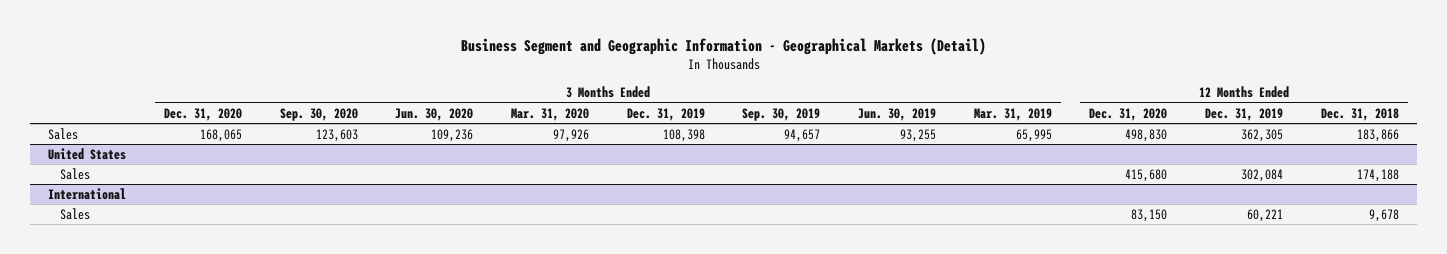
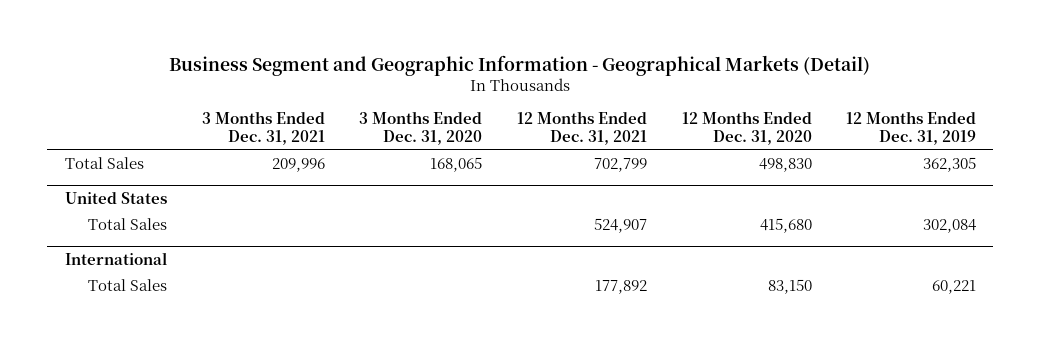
[279,107,358,121] Sep. 30, 2020 -> none
[395,107,474,121] Jun. 30, 2020 -> none
[511,107,590,121] Mar. 31, 2020 -> none
[626,107,705,121] Dec. 31, 2019 -> none
[742,107,821,121] Sep. 30, 2019 -> none
[858,107,937,121] Jun. 30, 2019 -> none
[973,107,1052,121] Mar. 31, 2019 -> none
[1320,107,1399,121] Dec. 31, 2018 -> none
none -> [201,111,325,146] 3 Months Ended Dec. 31, 2021
none -> [516,111,647,146] 12 Months Ended Dec. 31, 2021
[48,127,79,140] Sales -> [64,157,144,170] Total Sales
[59,167,90,180] Sales -> [88,218,168,231] Total Sales
[59,207,90,220] Sales -> [88,279,168,292] Total Sales

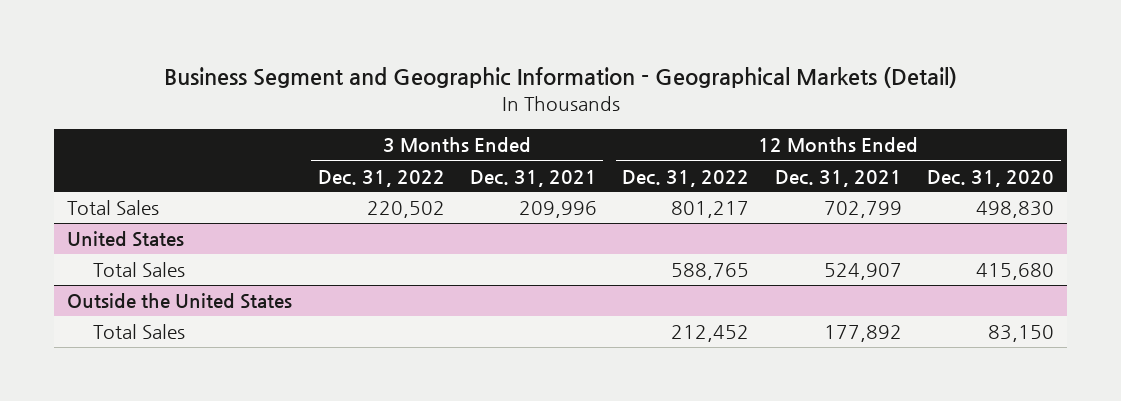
[359,111,483,146] 3 Months Ended Dec. 31, 2020 -> none
[846,111,977,146] 12 Months Ended Dec. 31, 2019 -> none
none -> [317,169,445,187] Dec. 31, 2022
none -> [622,169,750,187] Dec. 31, 2022
[64,252,167,266] International -> [67,293,293,310] Outside the United States

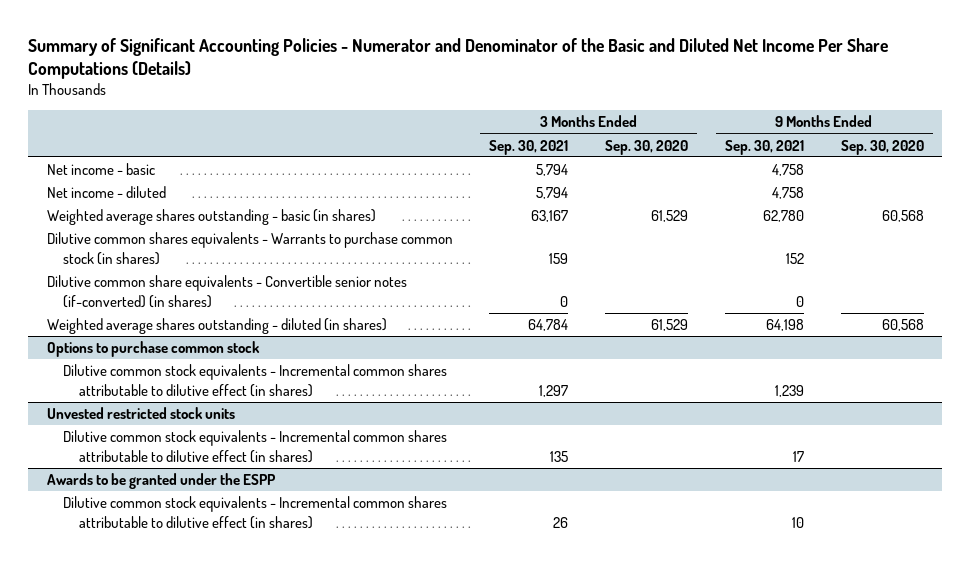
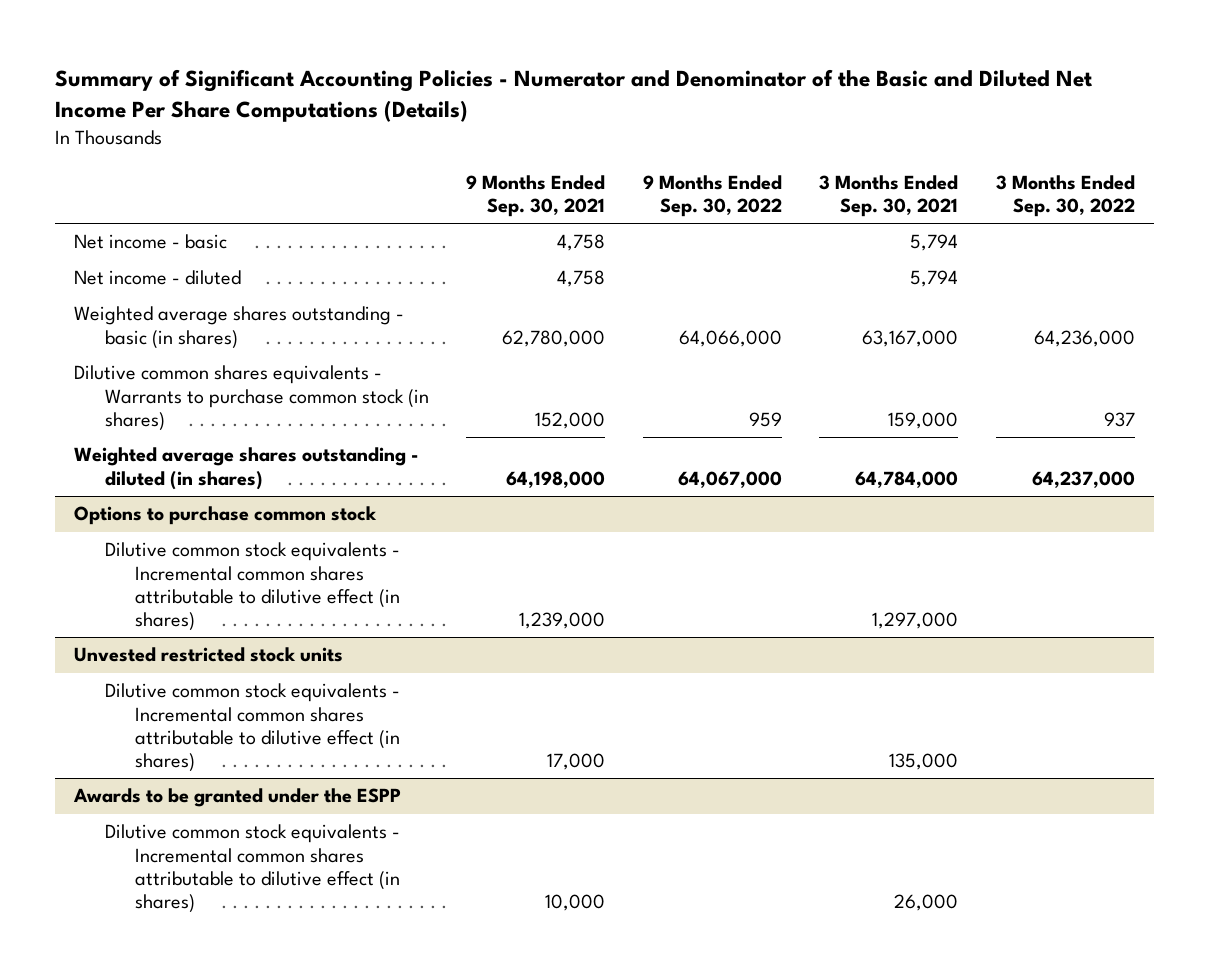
[605,139,689,155] Sep. 30, 2020 -> none
[840,139,924,155] Sep. 30, 2020 -> none
none -> [642,174,782,217] 9 Months Ended Sep. 30, 2022
none -> [996,174,1136,217] 3 Months Ended Sep. 30, 2022
[46,275,407,308] Dilutive common share equivalents - Convertible senior notes (if-converted) (in shares) -> none
[531,210,569,223] 63,167 -> [862,329,959,347] 63,167,000
[762,210,804,223] 62,780 -> [502,329,606,347] 62,780,000
[549,252,569,264] 159 -> [888,411,959,429] 159,000
[785,252,804,264] 152 -> [535,411,606,429] 152,000
[528,319,569,332] 64,784 -> [855,470,959,488] 64,784,000
[765,319,804,332] 64,198 -> [506,470,606,488] 64,198,000
[539,384,569,397] 1,297 -> [872,612,959,630] 1,297,000
[774,384,804,397] 1,239 -> [519,612,606,630] 1,239,000
[550,450,569,462] 135 -> [889,753,959,771] 135,000
[792,450,804,462] 17 -> [547,753,606,771] 17,000
[553,516,569,528] 26 -> [894,894,959,912] 26,000
[791,516,804,528] 10 -> [545,894,606,912] 10,000

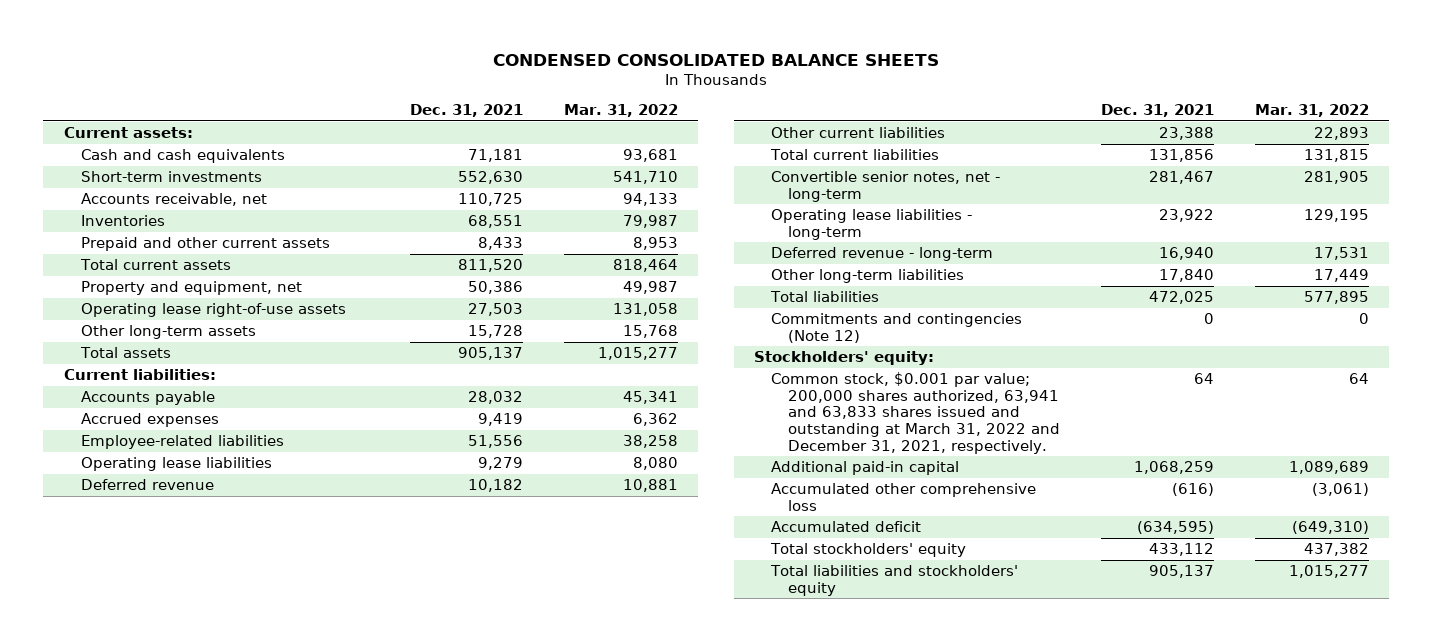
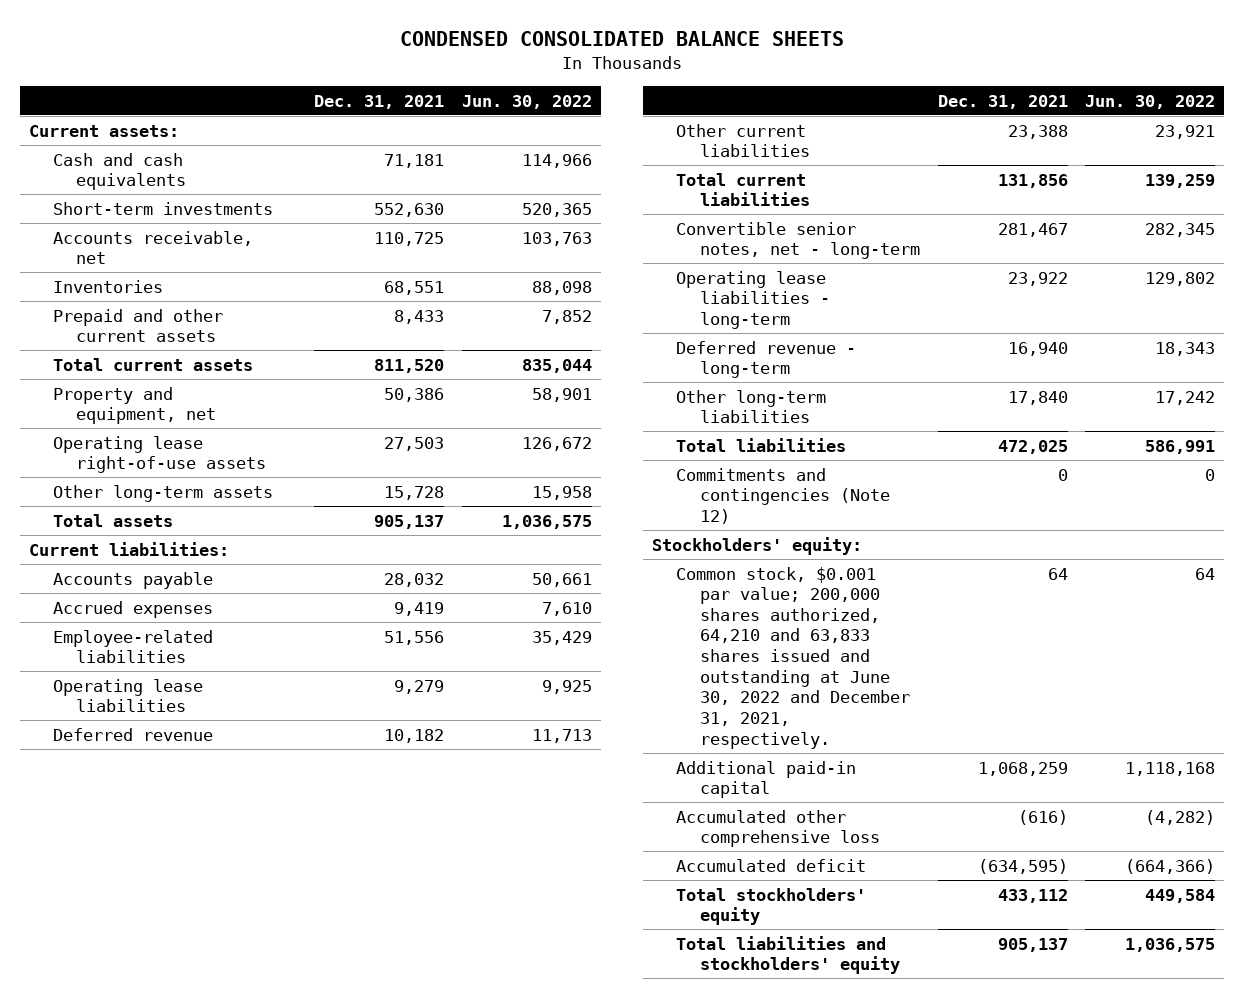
[563,104,678,118] Mar. 31, 2022 -> none
none -> [461,94,592,109] Jun. 30, 2022
[771,372,1061,454] Common stock, $0.001 par value; 200,000 shares authorized, 63,941 and 63,833 shares issued and outstanding at March 31, 2022 and December 31, 2021, respectively. -> [676,566,910,749] Common stock, $0.001 par value; 200,000 shares authorized, 64,210 and 63,833 shares issued and outstanding at June 30, 2022 and December 31, 2021, respectively.

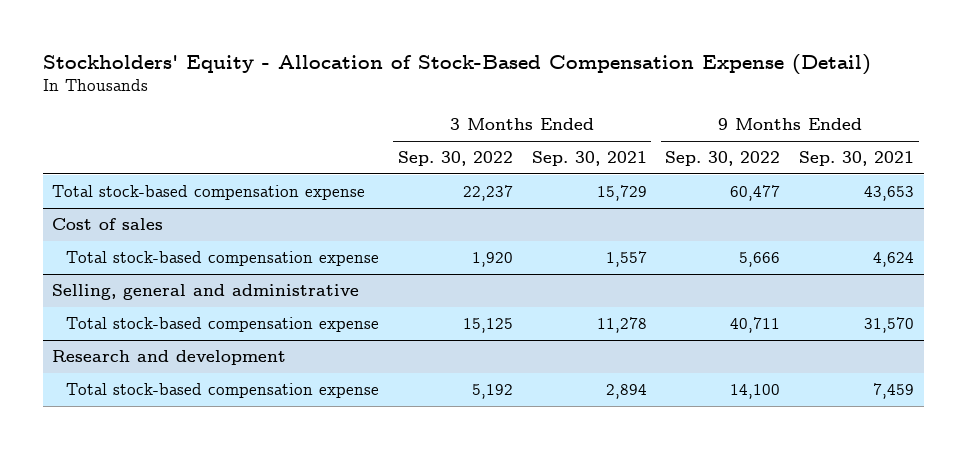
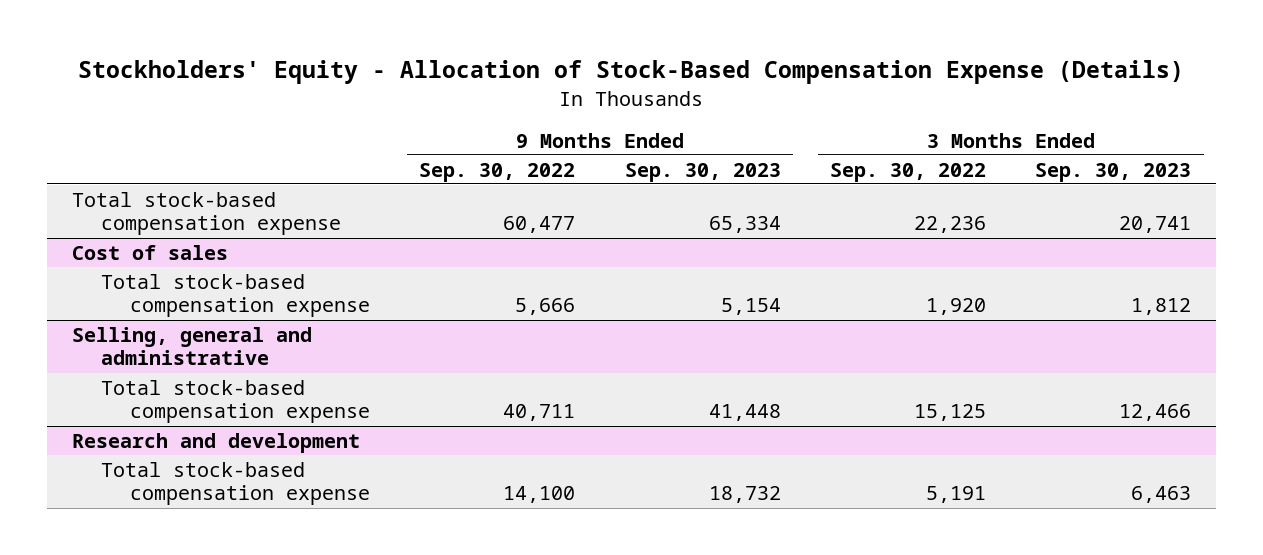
[42,53,871,75] Stockholders' Equity - Allocation of Stock-Based Compensation Expense (Detail) -> [78,60,1185,85] Stockholders' Equity - Allocation of Stock-Based Compensation Expense (Details)
[531,151,647,167] Sep. 30, 2021 -> none
[799,151,915,167] Sep. 30, 2021 -> none
none -> [624,162,781,182] Sep. 30, 2023
none -> [1035,162,1192,182] Sep. 30, 2023
[462,185,513,202] 22,237 -> [913,216,986,234] 22,236
[471,384,513,400] 5,192 -> [925,486,986,504] 5,191

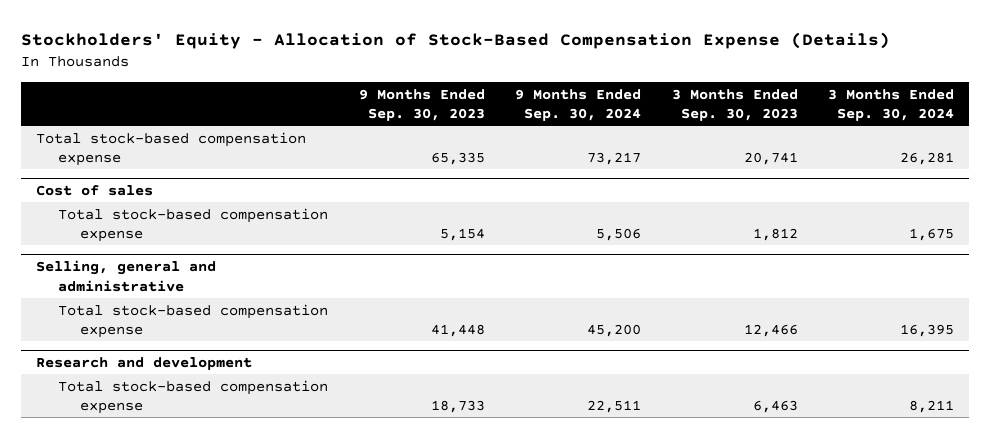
[419,162,576,182] Sep. 30, 2022 -> none
[829,162,986,182] Sep. 30, 2022 -> none
none -> [515,88,642,122] 9 Months Ended Sep. 30, 2024
none -> [828,88,955,122] 3 Months Ended Sep. 30, 2024
[708,216,781,234] 65,334 -> [430,151,485,165] 65,335
[708,486,781,504] 18,732 -> [430,399,485,413] 18,733

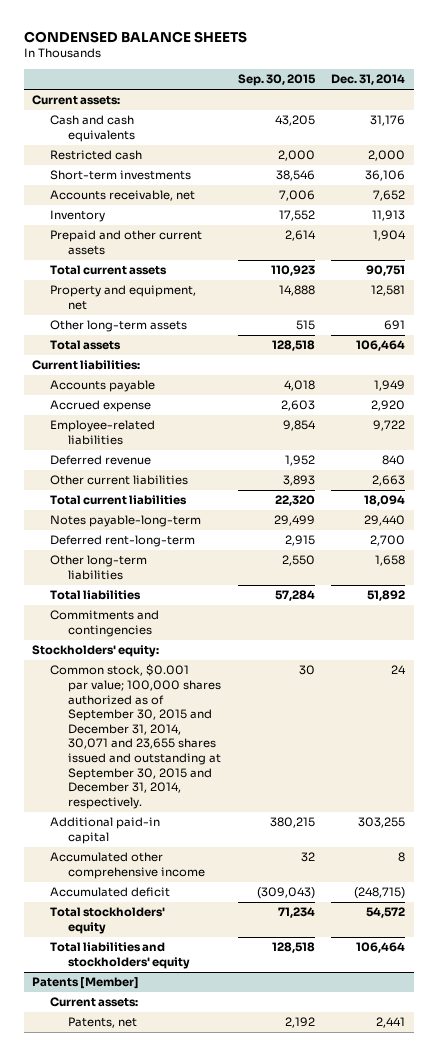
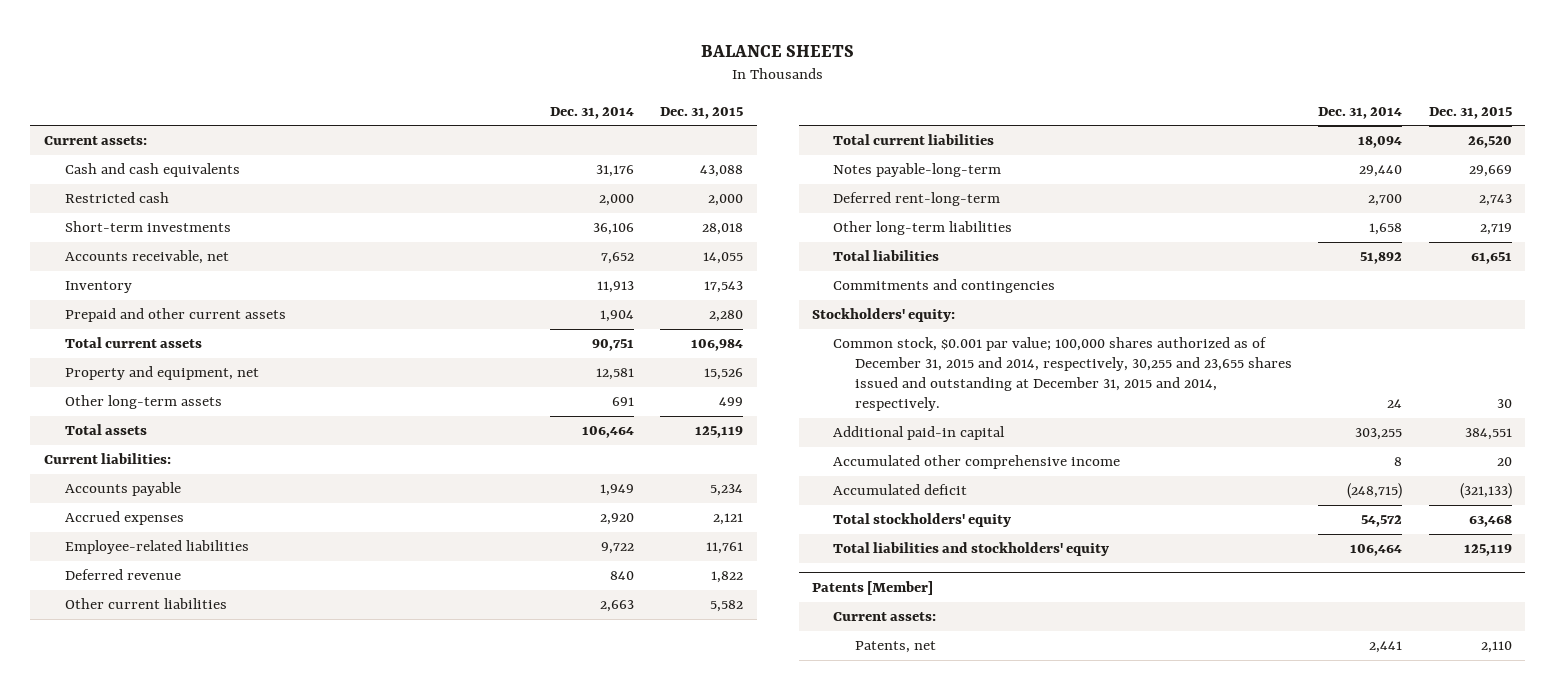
[23,30,247,43] CONDENSED BALANCE SHEETS -> [700,44,854,57] BALANCE SHEETS
[237,74,316,87] Sep. 30, 2015 -> none
none -> [660,106,744,119] Dec. 31, 2015
[50,400,152,413] Accrued expense -> [64,511,184,526] Accrued expenses
[50,664,221,809] Common stock, $0.001 par value; 100,000 shares authorized as of September 30, 2015 and December 31, 2014, 30,071 and 23,655 shares issued and outstanding at September 30, 2015 and December 31, 2014, respectively. -> [833,337,1292,412] Common stock, $0.001 par value; 100,000 shares authorized as of December 31, 2015 and 2014, respectively, 30,255 and 23,655 shares issued and outstanding at December 31, 2015 and 2014, respectively.

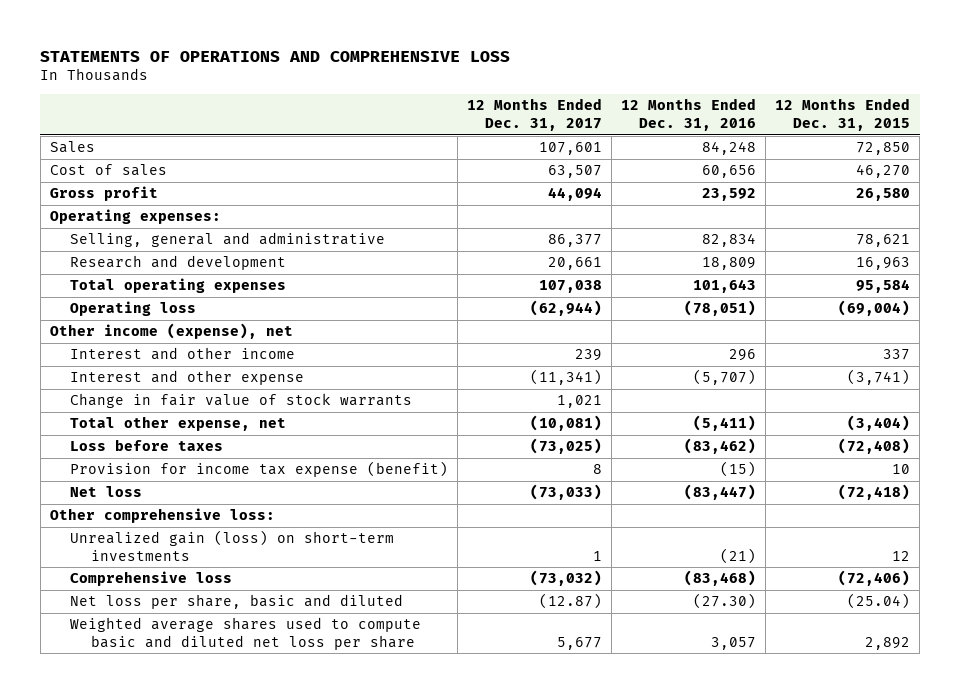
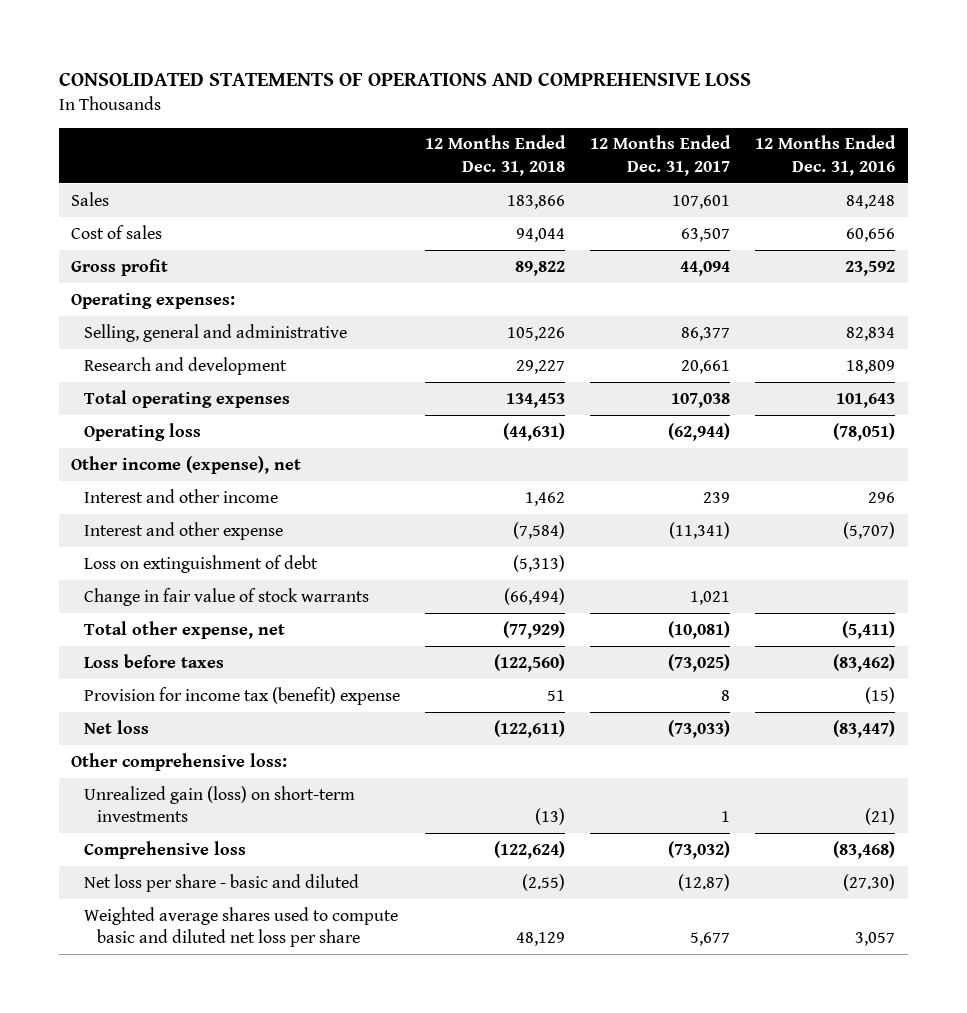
[40,50,511,62] STATEMENTS OF OPERATIONS AND COMPREHENSIVE LOSS -> [59,73,752,87] CONSOLIDATED STATEMENTS OF OPERATIONS AND COMPREHENSIVE LOSS
[775,98,911,132] 12 Months Ended Dec. 31, 2015 -> none
none -> [425,135,567,176] 12 Months Ended Dec. 31, 2018
none -> [84,554,319,573] Loss on extinguishment of debt
[70,461,449,478] Provision for income tax expense (benefit) -> [84,686,401,705] Provision for income tax (benefit) expense
[70,594,404,610] Net loss per share, basic and diluted -> [84,873,360,892] Net loss per share - basic and diluted

